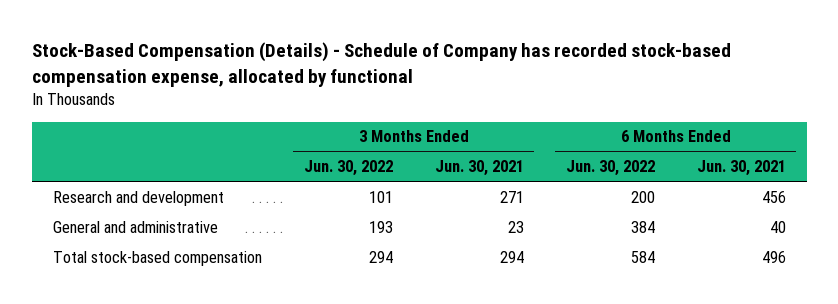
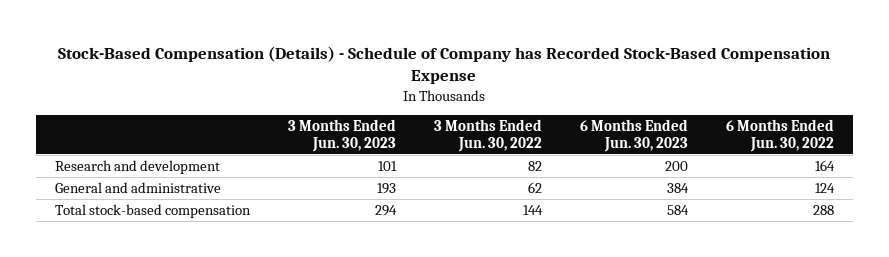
[31,42,731,87] Stock-Based Compensation (Details) - Schedule of Company has recorded stock-based compensation expense, allocated by functional -> [58,45,831,85] Stock-Based Compensation (Details) - Schedule of Company has Recorded Stock-Based Compensation Expense
[434,160,524,177] Jun. 30, 2021 -> none
[696,160,786,177] Jun. 30, 2021 -> none
none -> [287,118,396,152] 3 Months Ended Jun. 30, 2023
none -> [579,118,688,152] 6 Months Ended Jun. 30, 2023
[368,190,393,203] 101 -> [527,160,542,171] 82
[630,190,655,203] 200 -> [814,159,835,171] 164
[368,220,393,233] 193 -> [527,181,542,193] 62
[630,220,655,233] 384 -> [814,182,835,193] 124
[368,250,393,263] 294 -> [522,204,543,215] 144
[630,250,655,263] 584 -> [812,204,834,215] 288

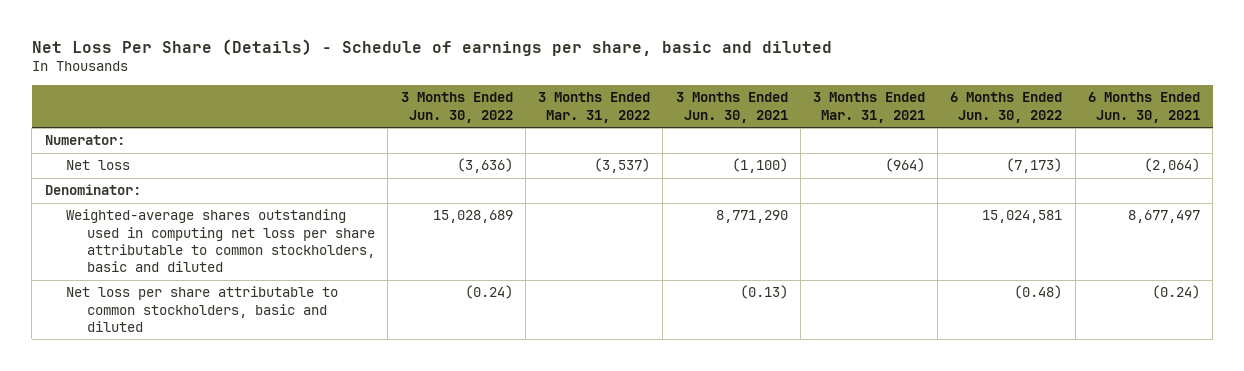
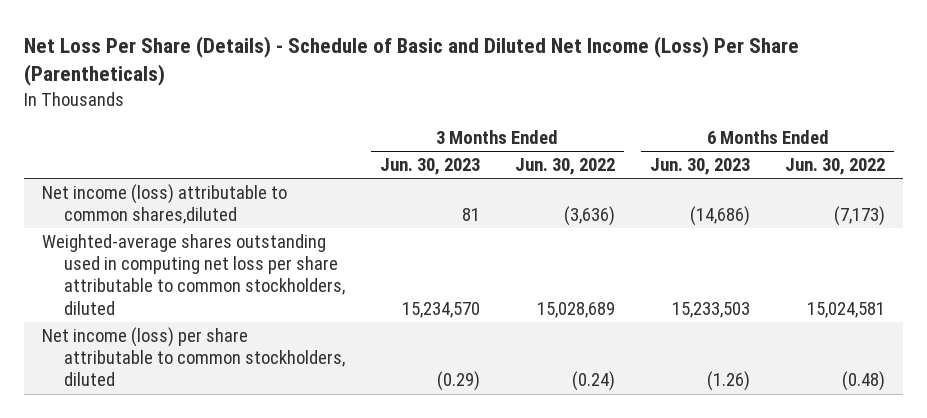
[31,38,832,56] Net Loss Per Share (Details) - Schedule of earnings per share, basic and diluted -> [24,35,800,87] Net Loss Per Share (Details) - Schedule of Basic and Diluted Net Income (Loss) Per Share (Parentheticals)
[538,92,651,123] 3 Months Ended Mar. 31, 2022 -> none
[675,92,788,123] 3 Months Ended Jun. 30, 2021 -> none
[812,92,925,123] 3 Months Ended Mar. 31, 2021 -> none
[1087,92,1200,123] 6 Months Ended Jun. 30, 2021 -> none
none -> [379,158,480,176] Jun. 30, 2023
none -> [650,158,751,176] Jun. 30, 2023
[44,135,125,146] Numerator: -> none
[44,184,141,196] Denominator: -> none
[65,160,130,171] Net loss -> [41,184,287,225] Net income (loss) attributable to common shares,diluted
[65,209,376,273] Weighted-average shares outstanding used in computing net loss per share attributable to common stockholders, basic and diluted -> [41,234,345,315] Weighted-average shares outstanding used in computing net loss per share attributable to common stockholders, diluted
[65,286,338,332] Net loss per share attributable to common stockholders, basic and diluted -> [41,327,345,387] Net income (loss) per share attributable to common stockholders, diluted

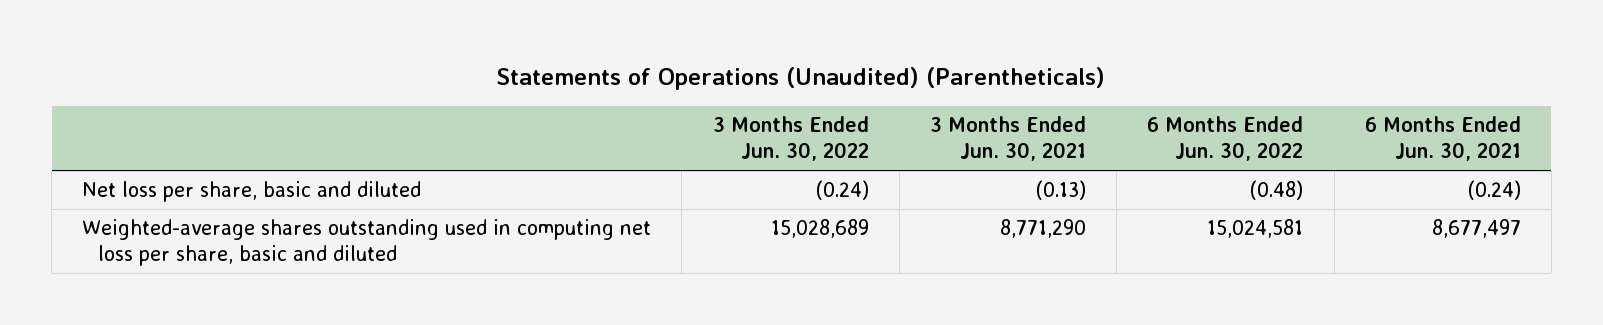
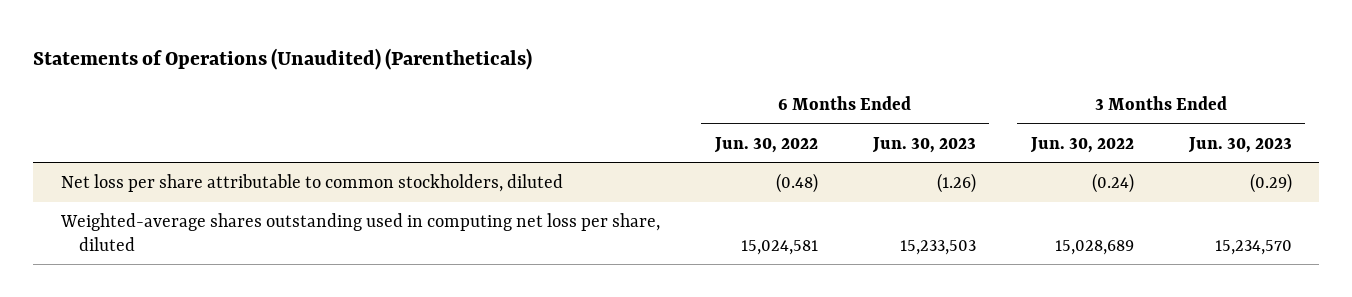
[929,116,1086,162] 3 Months Ended Jun. 30, 2021 -> none
[1364,116,1521,162] 6 Months Ended Jun. 30, 2021 -> none
none -> [871,136,976,153] Jun. 30, 2023
none -> [1187,136,1292,153] Jun. 30, 2023
[82,181,422,203] Net loss per share, basic and diluted -> [60,174,563,193] Net loss per share attributable to common stockholders, diluted
[82,219,652,267] Weighted-average shares outstanding used in computing net loss per share, basic and diluted -> [59,213,660,251] Weighted-average shares outstanding used in computing net loss per share, diluted

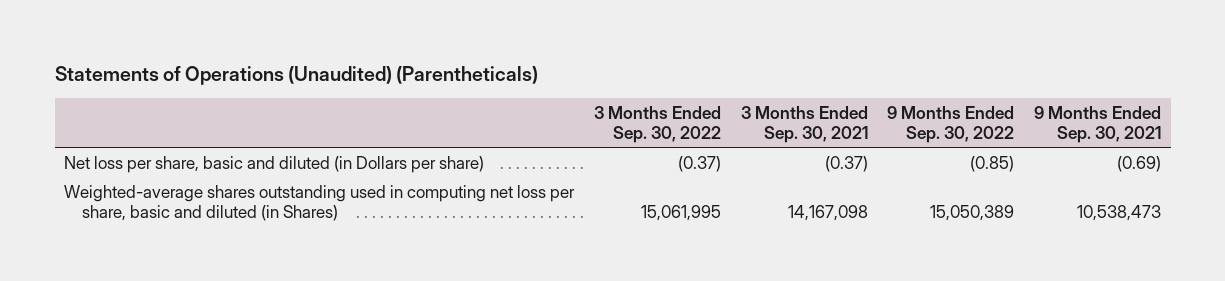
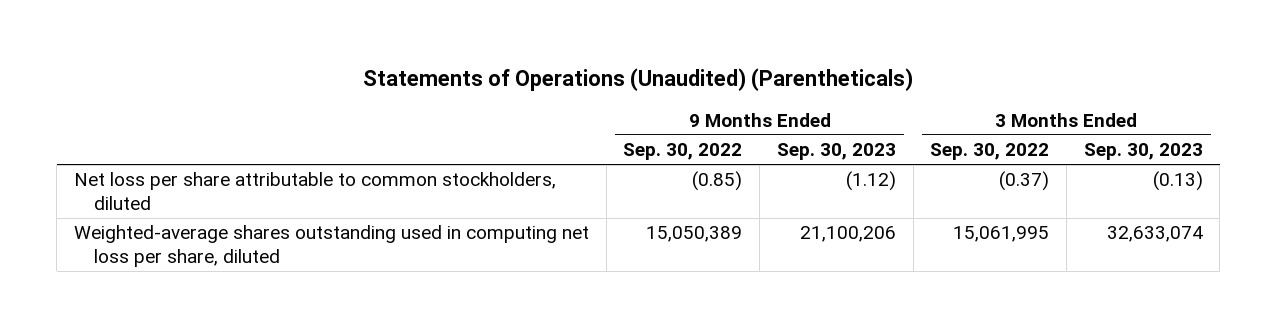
[740,105,868,143] 3 Months Ended Sep. 30, 2021 -> none
[1034,105,1162,143] 9 Months Ended Sep. 30, 2021 -> none
none -> [776,143,896,161] Sep. 30, 2023
none -> [1083,143,1203,161] Sep. 30, 2023
[64,155,485,173] Net loss per share, basic and diluted (in Dollars per share) -> [74,172,557,211] Net loss per share attributable to common stockholders, diluted
[64,184,576,221] Weighted-average shares outstanding used in computing net loss per share, basic and diluted (in Shares) -> [74,225,590,268] Weighted-average shares outstanding used in computing net loss per share, diluted

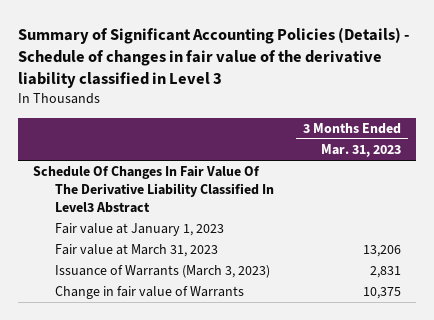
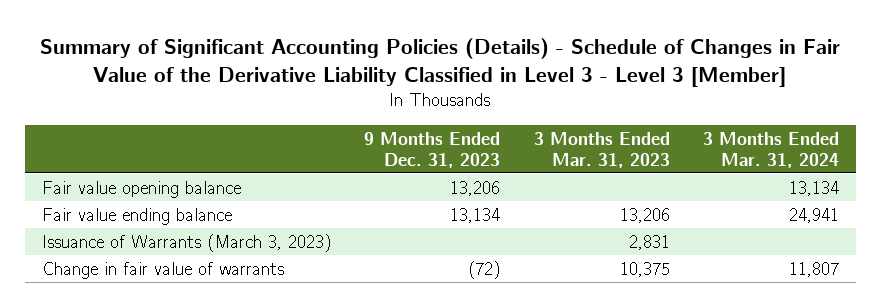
[18,27,410,89] Summary of Significant Accounting Policies (Details) - Schedule of changes in fair value of the derivative liability classified in Level 3 -> [40,37,841,87] Summary of Significant Accounting Policies (Details) - Schedule of Changes in Fair Value of the Derivative Liability Classified in Level 3 - Level 3 [Member]
none -> [364,131,501,168] 9 Months Ended Dec. 31, 2023
none -> [702,131,839,168] 3 Months Ended Mar. 31, 2024
[32,165,275,213] Schedule Of Changes In Fair Value Of The Derivative Liability Classified In Level3 Abstract -> none
[55,223,225,237] Fair value at January 1, 2023 -> none
none -> [41,180,241,198] Fair value opening balance
[55,244,219,258] Fair value at March 31, 2023 -> [41,207,232,225] Fair value ending balance
[55,286,245,300] Change in fair value of Warrants -> [41,261,284,279] Change in fair value of warrants

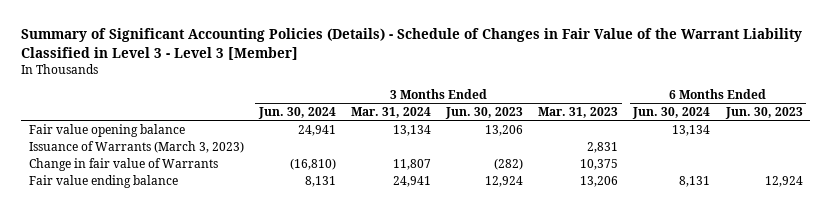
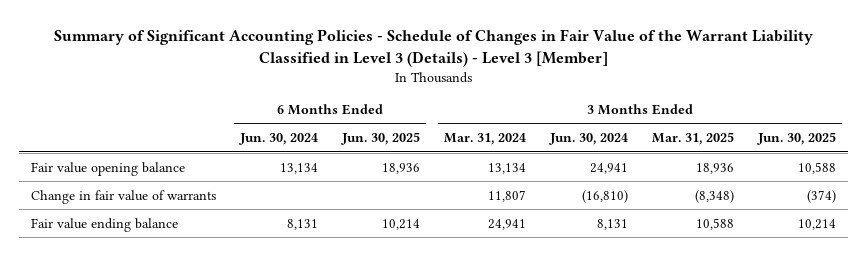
[20,28,802,60] Summary of Significant Accounting Policies (Details) - Schedule of Changes in Fair Value of the Warrant Liability Classified in Level 3 - Level 3 [Member] -> [53,29,813,67] Summary of Significant Accounting Policies - Schedule of Changes in Fair Value of the Warrant Liability Classified in Level 3 (Details) - Level 3 [Member]
[445,107,524,120] Jun. 30, 2023 -> none
[538,107,619,119] Mar. 31, 2023 -> none
[724,107,803,120] Jun. 30, 2023 -> none
none -> [341,132,421,146] Jun. 30, 2025
none -> [652,132,735,146] Mar. 31, 2025
none -> [757,132,837,146] Jun. 30, 2025
[28,140,244,153] Issuance of Warrants (March 3, 2023) -> none
[28,157,218,171] Change in fair value of Warrants -> [31,189,217,204] Change in fair value of warrants

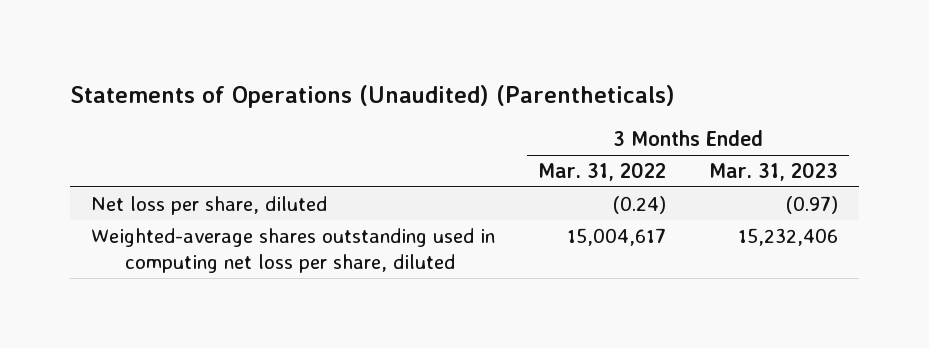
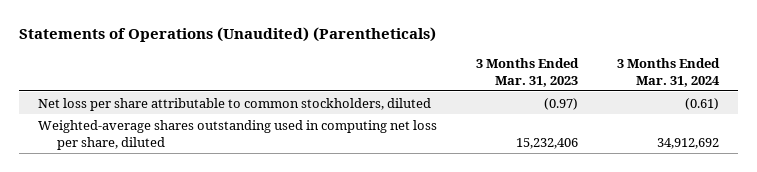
[538,161,667,181] Mar. 31, 2022 -> none
none -> [616,57,720,87] 3 Months Ended Mar. 31, 2024
[91,195,328,215] Net loss per share, diluted -> [38,97,432,111] Net loss per share attributable to common stockholders, diluted

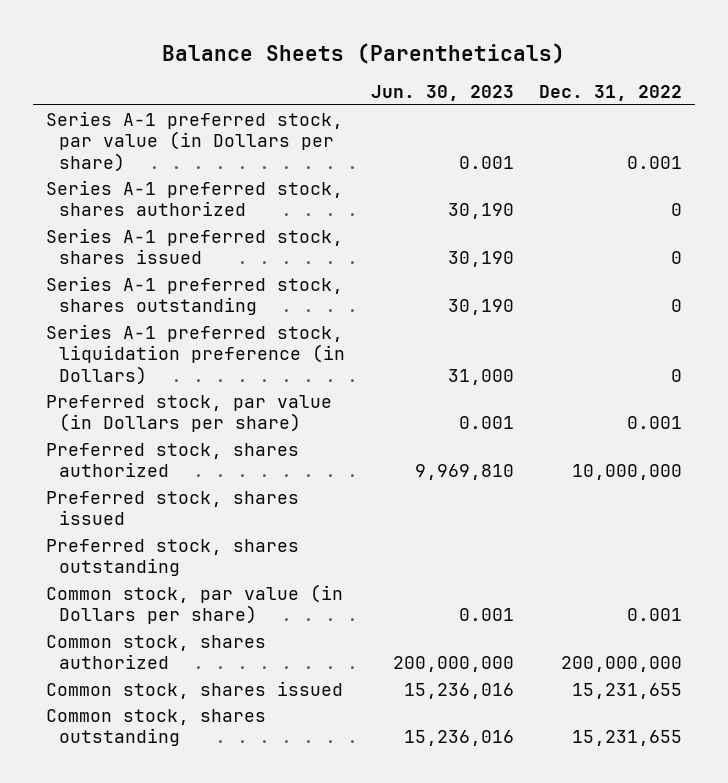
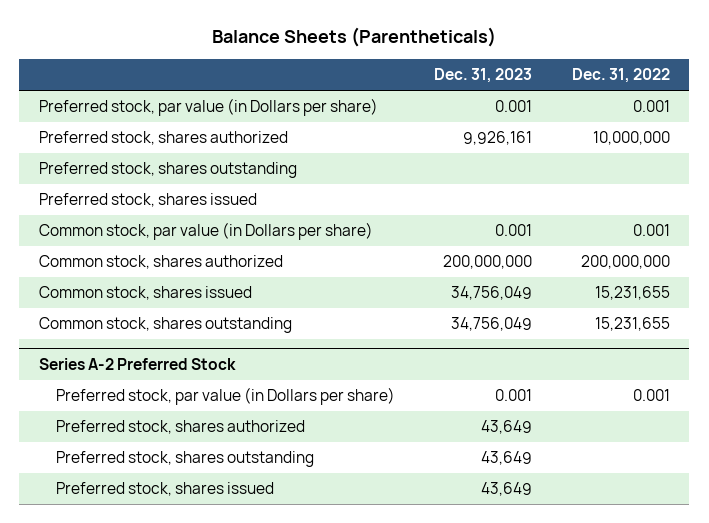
[370,85,514,102] Jun. 30, 2023 -> none
none -> [434,68,533,84] Dec. 31, 2023
[46,110,344,172] Series A-1 preferred stock, par value (in Dollars per share) -> none
[46,179,344,217] Series A-1 preferred stock, shares authorized -> none
[46,227,344,265] Series A-1 preferred stock, shares issued -> none
[46,275,344,316] Series A-1 preferred stock, shares outstanding -> none
[46,323,346,385] Series A-1 preferred stock, liquidation preference (in Dollars) -> none
[46,490,300,526] Preferred stock, shares issued -> [38,193,257,208] Preferred stock, shares issued
none -> [38,358,236,371] Series A-2 Preferred Stock
none -> [55,387,395,406] Preferred stock, par value (in Dollars per share)
none -> [55,420,305,435] Preferred stock, shares authorized
none -> [55,451,314,468] Preferred stock, shares outstanding
none -> [55,482,274,497] Preferred stock, shares issued

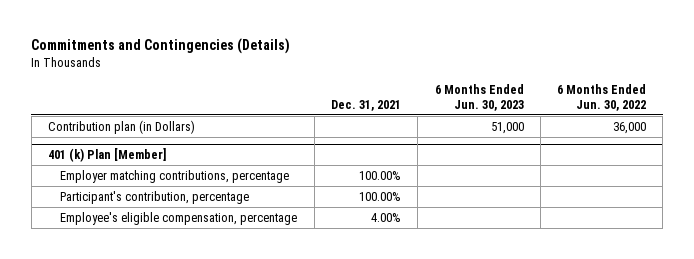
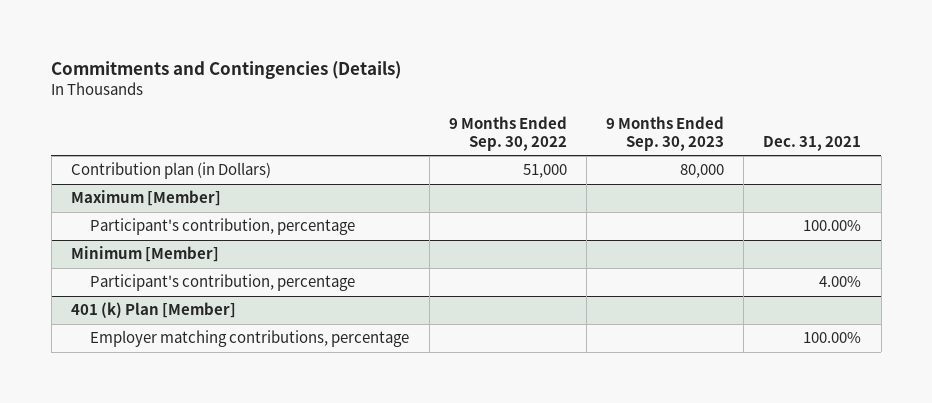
[434,83,524,111] 6 Months Ended Jun. 30, 2023 -> none
[557,83,647,111] 6 Months Ended Jun. 30, 2022 -> none
none -> [448,116,567,151] 9 Months Ended Sep. 30, 2022
none -> [606,116,725,151] 9 Months Ended Sep. 30, 2023
none -> [71,190,222,207] Maximum [Member]
none -> [90,218,356,236] Participant's contribution, percentage
none -> [71,246,220,263] Minimum [Member]
none -> [90,274,356,292] Participant's contribution, percentage
[60,190,250,204] Participant's contribution, percentage -> none
[60,211,298,225] Employee's eligible compensation, percentage -> none

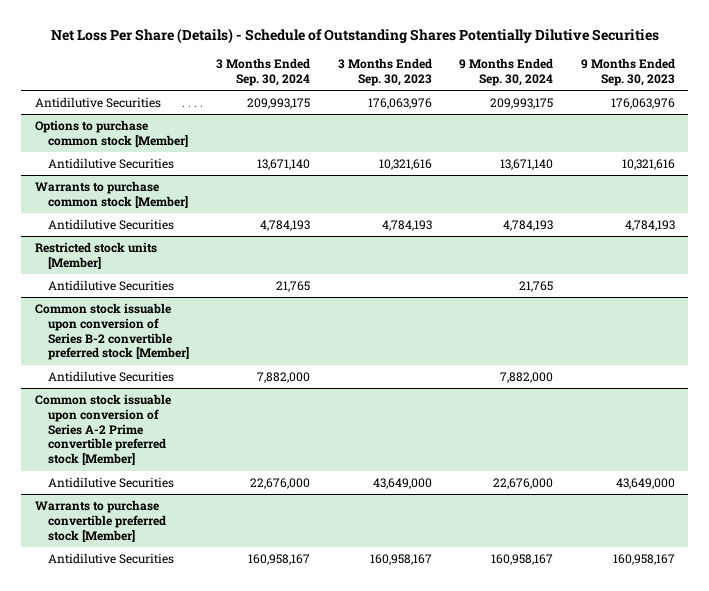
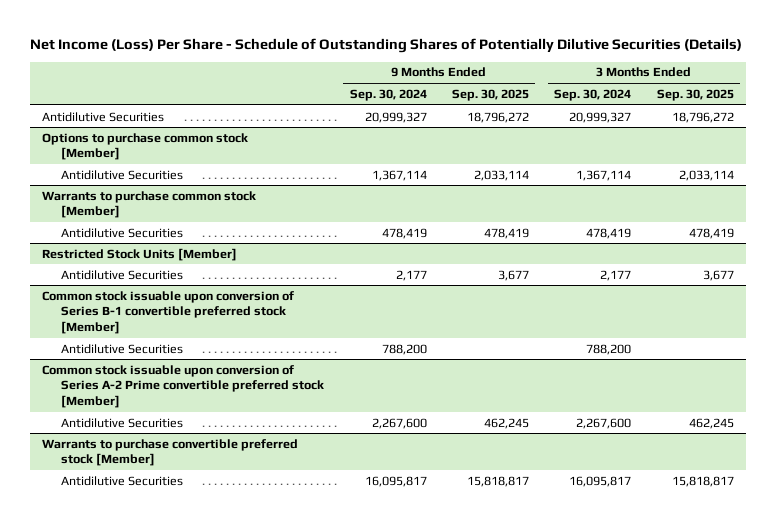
[50,27,659,44] Net Loss Per Share (Details) - Schedule of Outstanding Shares Potentially Dilutive Securities -> [29,38,742,54] Net Income (Loss) Per Share - Schedule of Outstanding Shares of Potentially Dilutive Securities (Details)
[337,57,432,86] 3 Months Ended Sep. 30, 2023 -> none
[580,57,675,86] 9 Months Ended Sep. 30, 2023 -> none
none -> [451,88,529,101] Sep. 30, 2025
none -> [656,88,734,101] Sep. 30, 2025
[247,98,311,110] 209,993,175 -> [569,111,632,123] 20,999,327
[490,98,554,110] 209,993,175 -> [364,111,427,123] 20,999,327
[257,159,311,171] 13,671,140 -> [576,169,632,181] 1,367,114
[500,159,554,171] 13,671,140 -> [371,169,427,181] 1,367,114
[260,220,311,232] 4,784,193 -> [586,227,632,239] 478,419
[503,220,554,232] 4,784,193 -> [381,227,427,239] 478,419
[34,242,157,269] Restricted stock units [Member] -> [42,247,238,261] Restricted Stock Units [Member]
[276,281,311,293] 21,765 -> [600,269,632,281] 2,177
[519,281,554,293] 21,765 -> [395,269,427,281] 2,177
[34,303,189,361] Common stock issuable upon conversion of Series B-2 convertible preferred stock [Member] -> [42,290,295,334] Common stock issuable upon conversion of Series B-1 convertible preferred stock [Member]
[257,372,311,384] 7,882,000 -> [586,343,632,355] 788,200
[500,372,554,384] 7,882,000 -> [381,343,427,355] 788,200
[250,478,311,490] 22,676,000 -> [576,417,632,429] 2,267,600
[493,478,554,490] 22,676,000 -> [371,417,427,429] 2,267,600
[248,554,311,566] 160,958,167 -> [569,475,632,487] 16,095,817
[491,554,554,566] 160,958,167 -> [364,475,427,487] 16,095,817

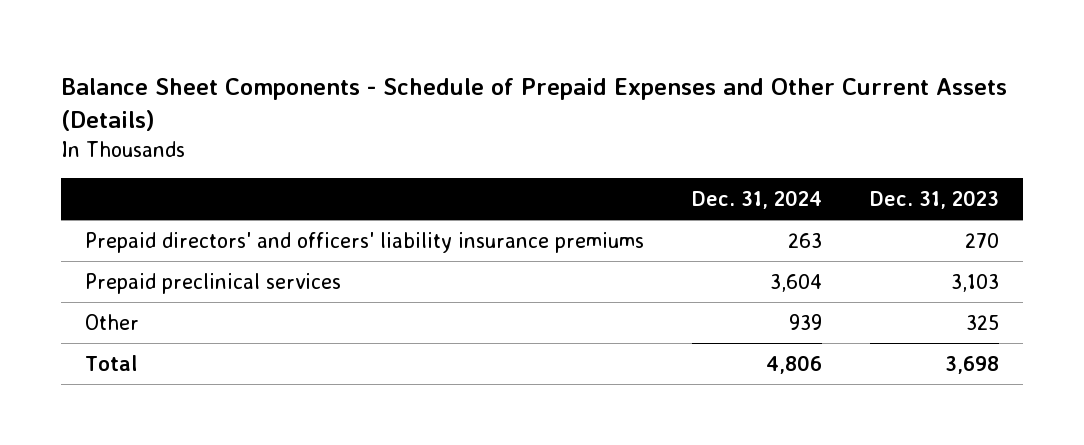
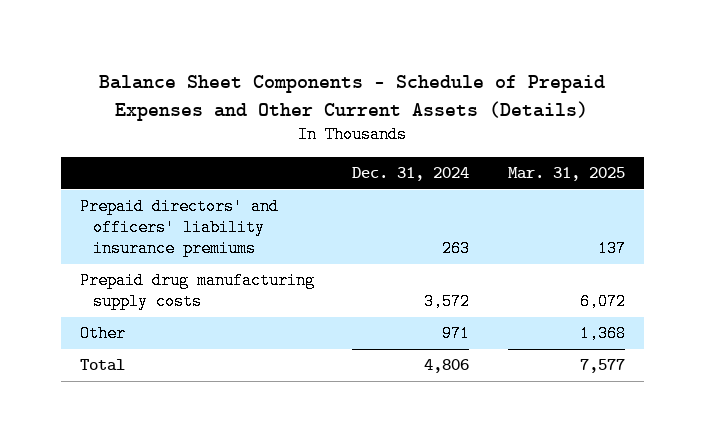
[869,189,999,209] Dec. 31, 2023 -> none
none -> [507,167,625,182] Mar. 31, 2025
[85,272,342,294] Prepaid preclinical services -> none
none -> [79,272,315,311] Prepaid drug manufacturing supply costs
[789,313,823,330] 939 -> [442,325,471,343] 971

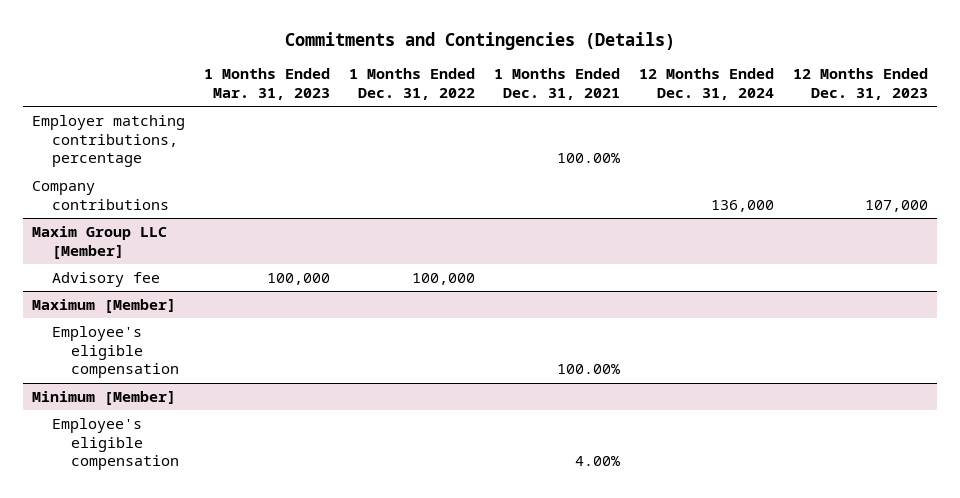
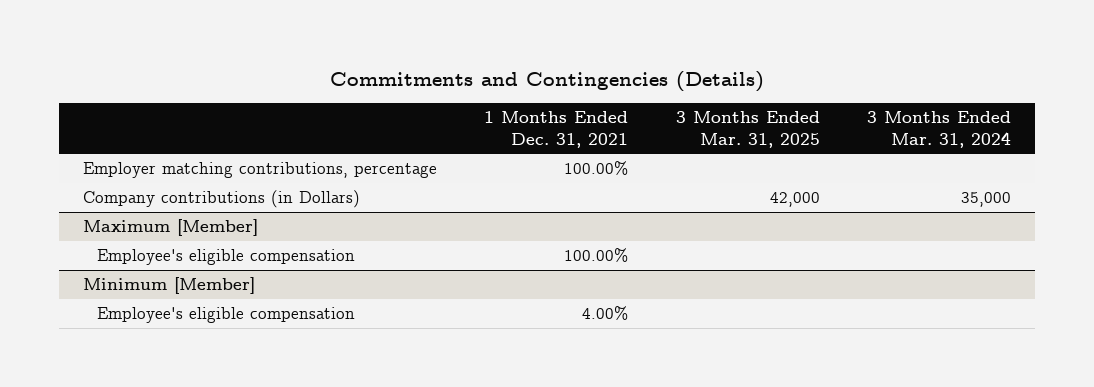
[204,68,331,101] 1 Months Ended Mar. 31, 2023 -> none
[349,68,476,101] 1 Months Ended Dec. 31, 2022 -> none
[639,68,775,101] 12 Months Ended Dec. 31, 2024 -> none
[792,68,928,101] 12 Months Ended Dec. 31, 2023 -> none
none -> [675,110,820,148] 3 Months Ended Mar. 31, 2025
none -> [866,110,1011,148] 3 Months Ended Mar. 31, 2024
[32,225,168,259] Maxim Group LLC [Member] -> none
[51,271,160,287] Advisory fee -> none
[32,180,169,210] Company contributions -> [82,190,360,209] Company contributions (in Dollars)

